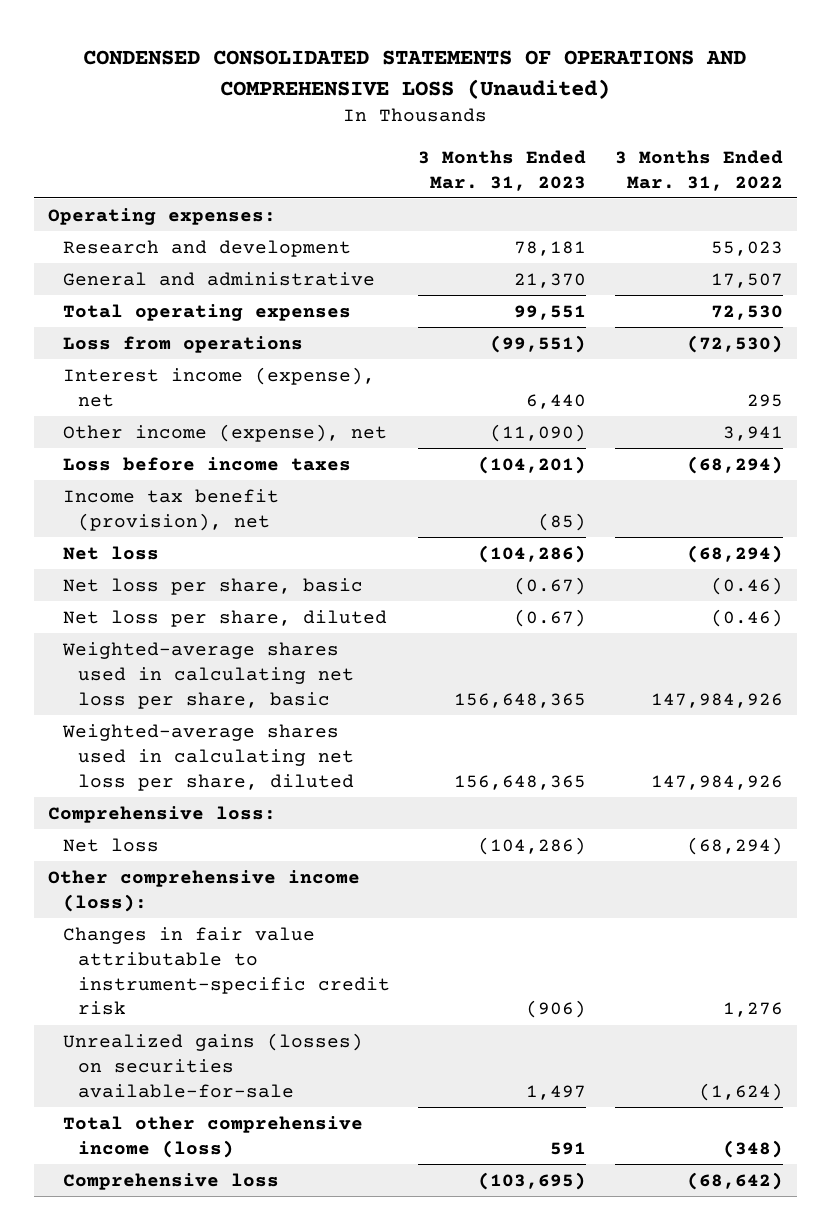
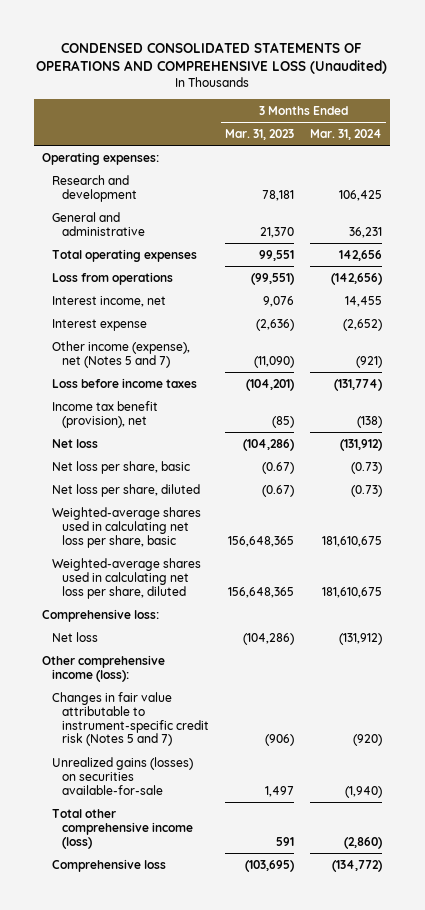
[614,149,783,191] 3 Months Ended Mar. 31, 2022 -> none
none -> [310,129,383,141] Mar. 31, 2024
[62,366,375,407] Interest income (expense), net -> [52,295,167,307] Interest income, net
[526,393,587,409] 6,440 -> [263,295,295,307] 9,076
none -> [52,318,148,331] Interest expense
[62,423,387,442] Other income (expense), net -> [52,340,191,368] Other income (expense), net (Notes 5 and 7)
[62,926,390,1016] Changes in fair value attributable to instrument-specific credit risk -> [52,691,210,747] Changes in fair value attributable to instrument-specific credit risk (Notes 5 and 7)

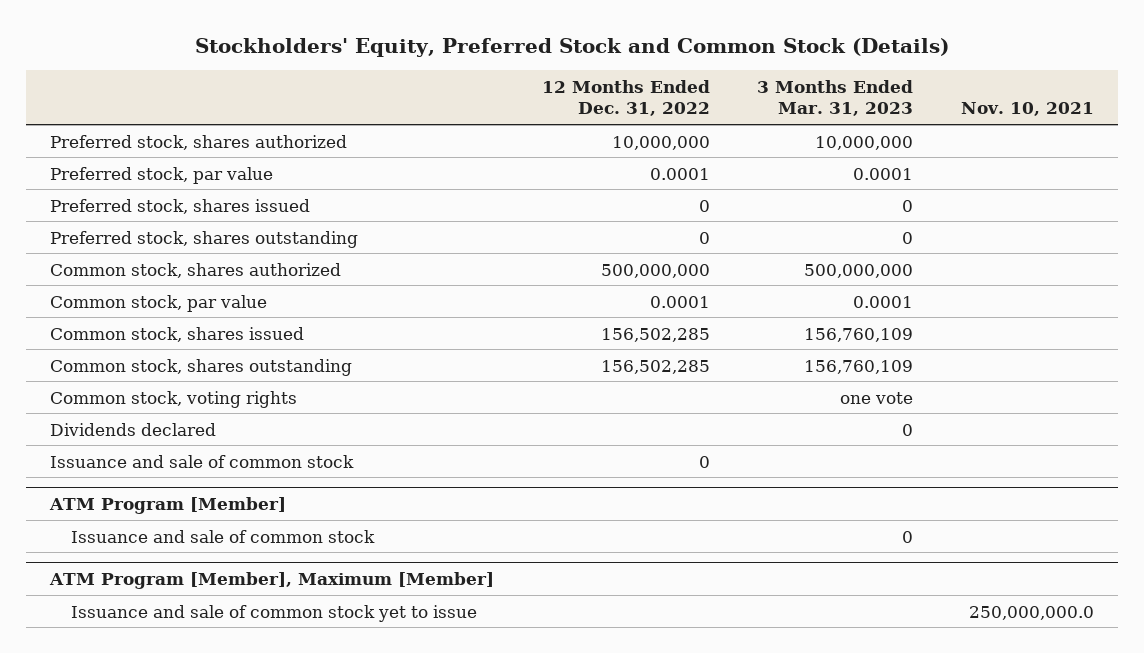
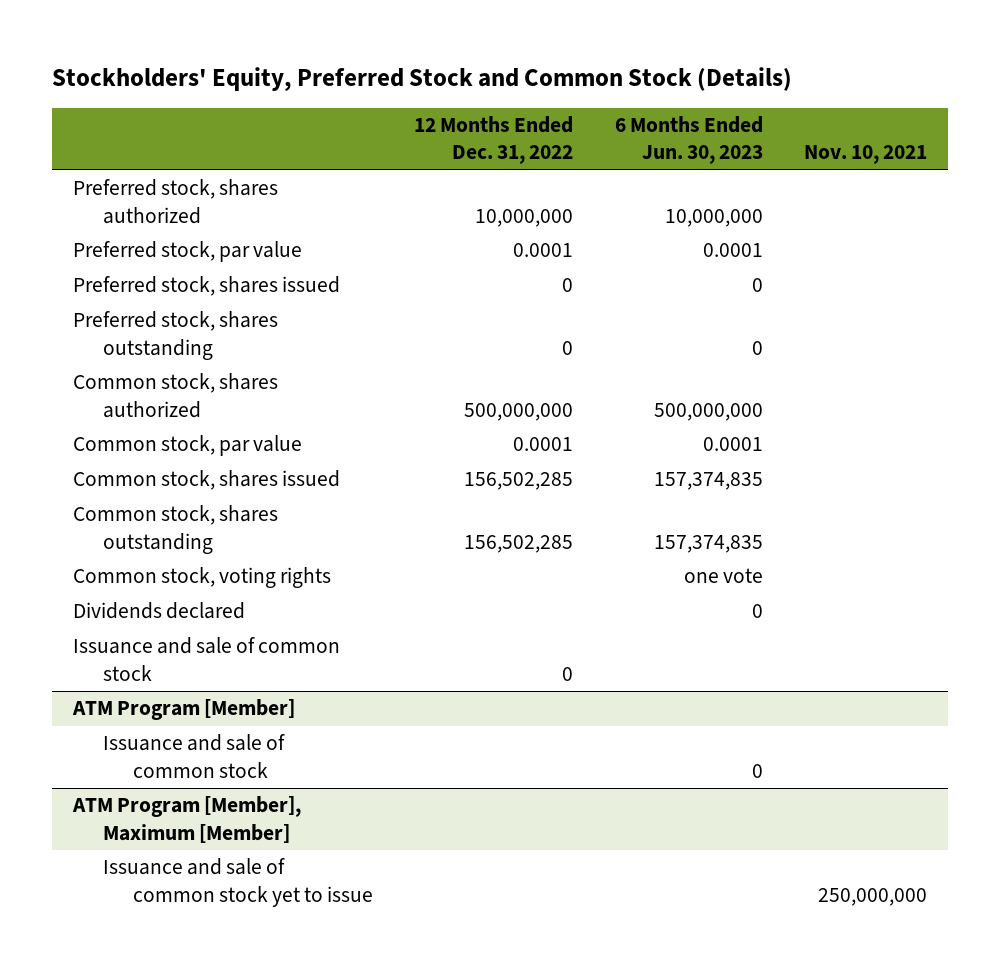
[757,79,914,117] 3 Months Ended Mar. 31, 2023 -> none
none -> [614,116,763,165] 6 Months Ended Jun. 30, 2023
[968,605,1094,620] 250,000,000.0 -> [817,887,927,906] 250,000,000

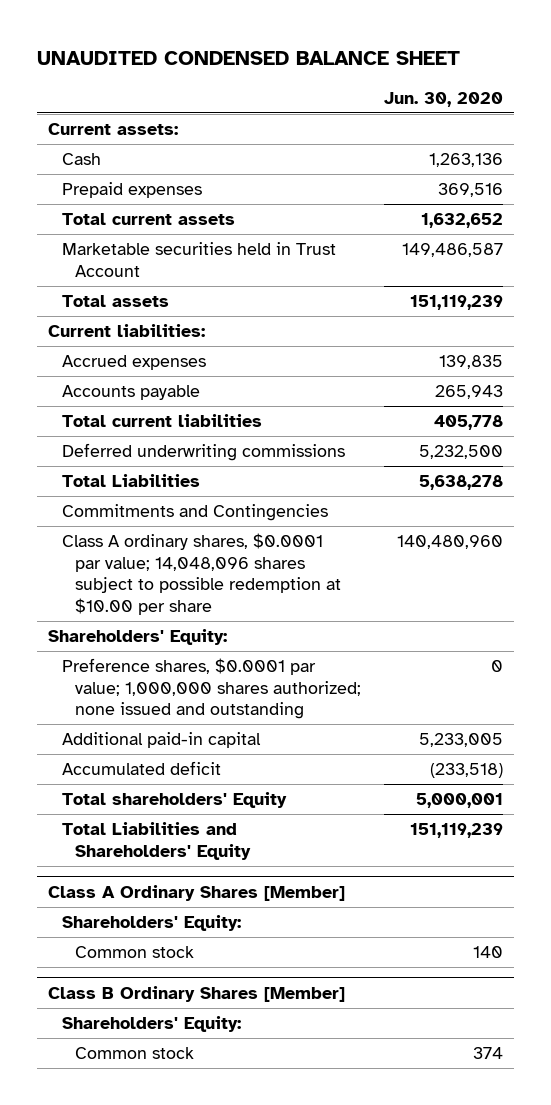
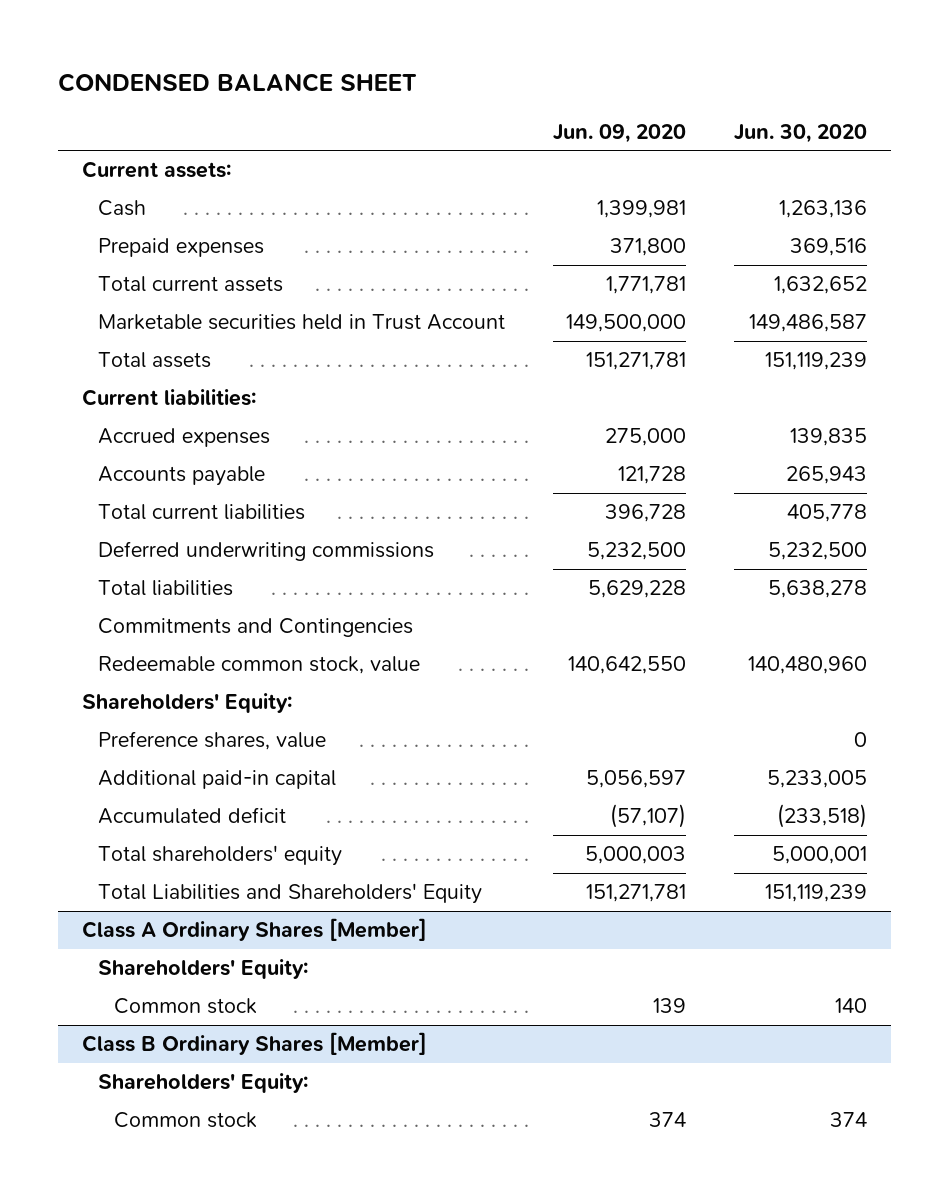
[36,50,460,65] UNAUDITED CONDENSED BALANCE SHEET -> [57,72,417,92] CONDENSED BALANCE SHEET
none -> [552,123,686,143] Jun. 09, 2020
[61,474,200,488] Total Liabilities -> [97,580,233,597] Total liabilities
[61,533,342,615] Class A ordinary shares, $0.0001 par value; 14,048,096 shares subject to possible redemption at $10.00 per share -> [97,656,420,675] Redeemable common stock, value
[61,658,362,720] Preference shares, $0.0001 par value; 1,000,000 shares authorized; none issued and outstanding -> [97,731,326,751] Preference shares, value
[61,792,287,809] Total shareholders' Equity -> [97,845,342,867] Total shareholders' equity

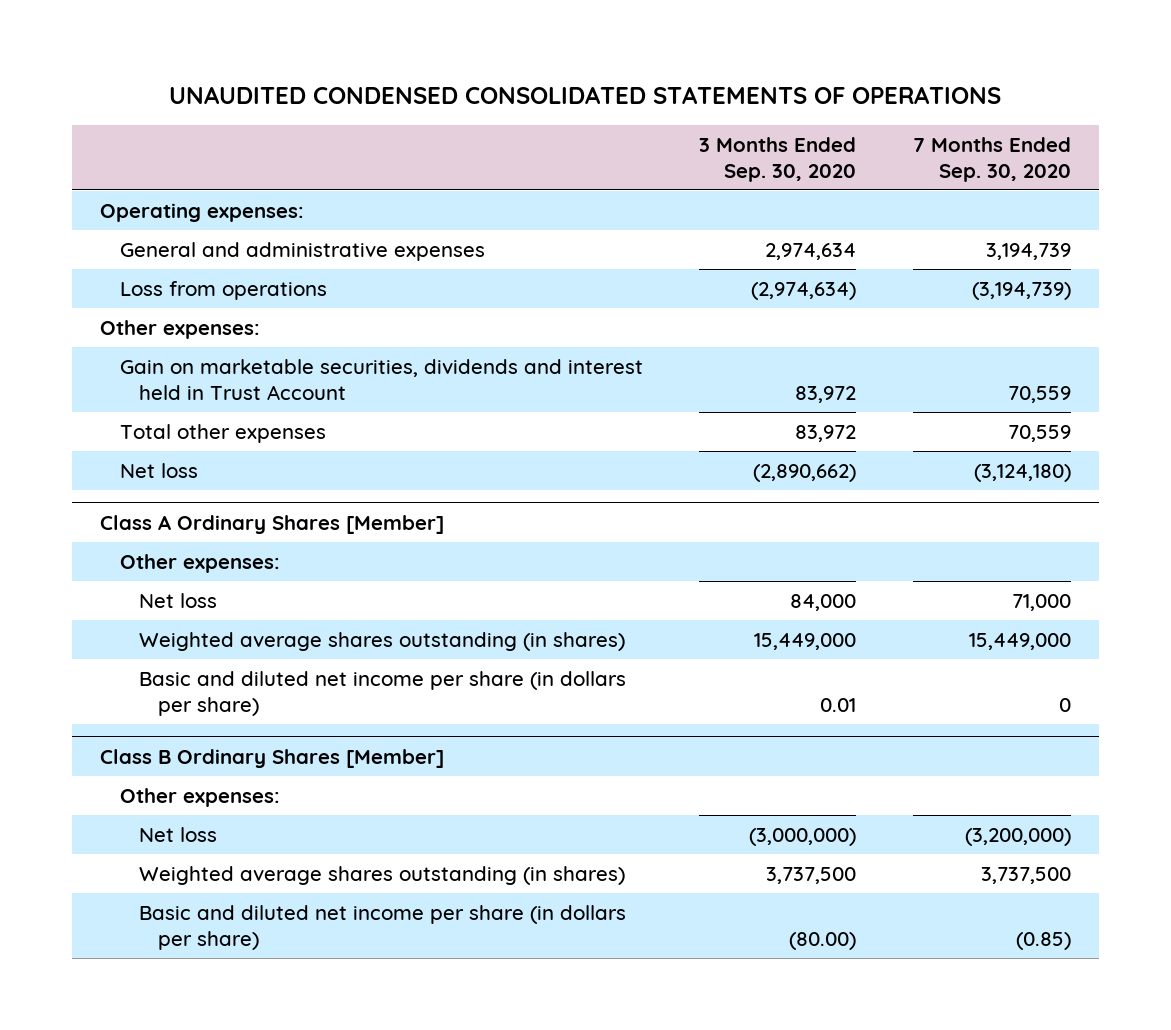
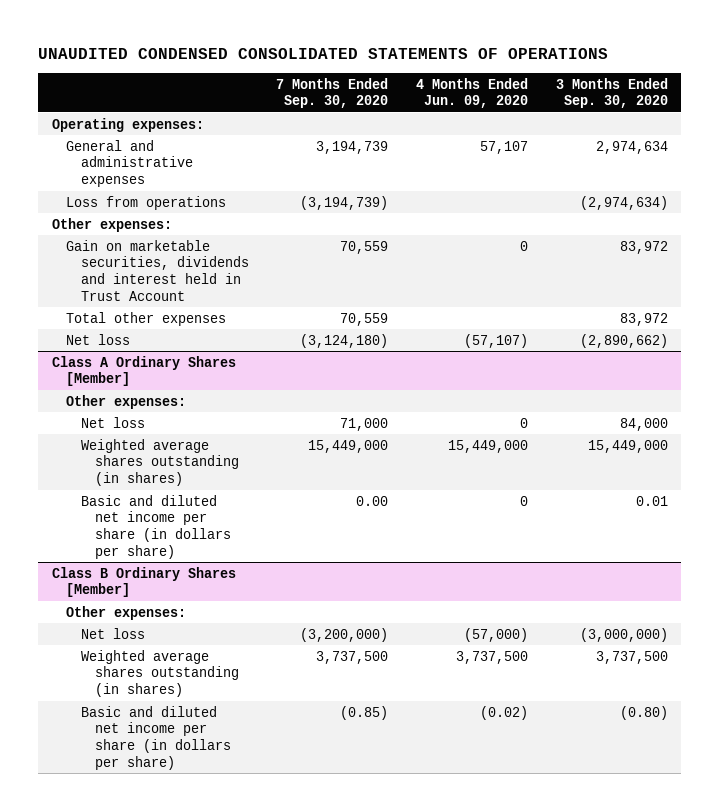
none -> [415,77,528,109] 4 Months Ended Jun. 09, 2020
[1058,697,1071,712] 0 -> [356,495,389,506] 0.00
[789,931,857,950] (80.00) -> [619,705,668,720] (0.80)

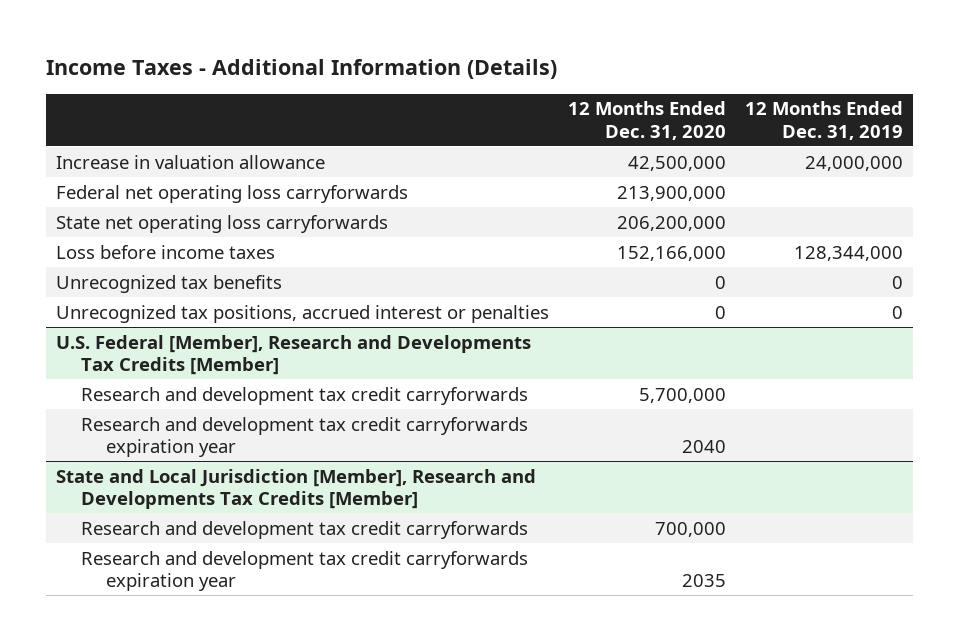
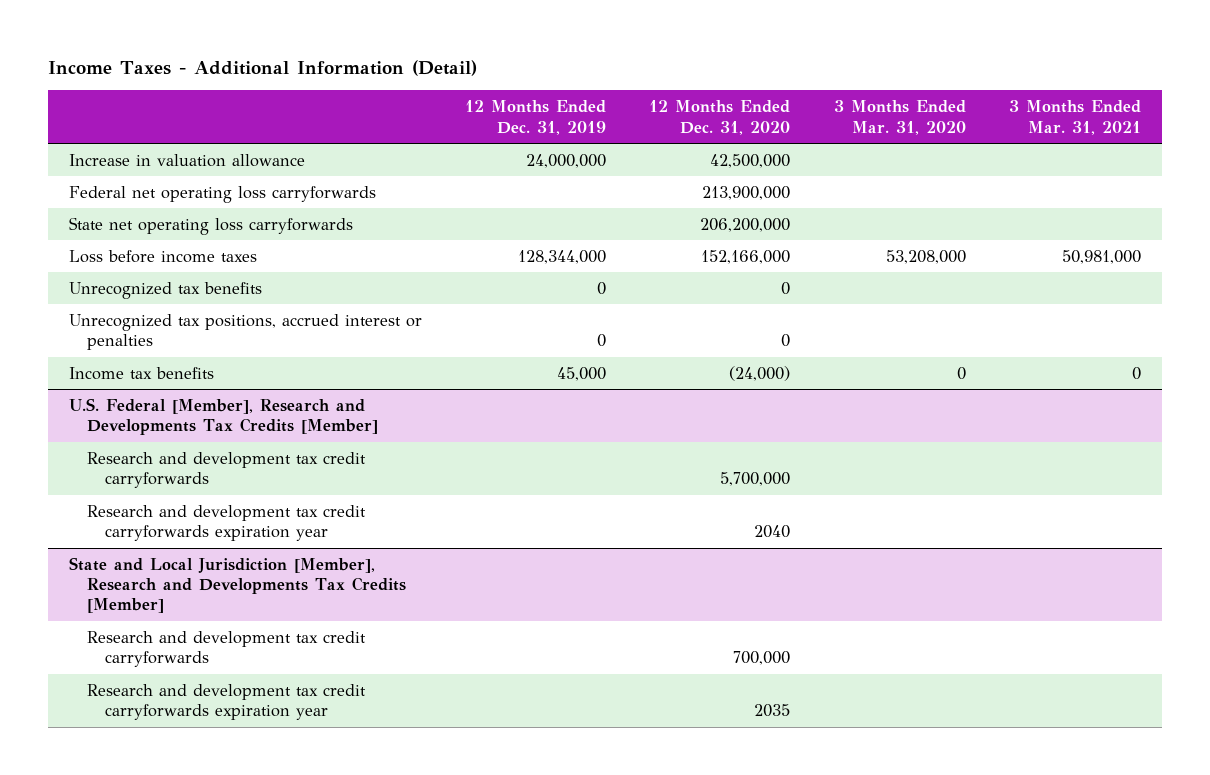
[46,59,558,80] Income Taxes - Additional Information (Details) -> [47,59,477,76] Income Taxes - Additional Information (Detail)
none -> [833,100,966,135] 3 Months Ended Mar. 31, 2020
none -> [1008,100,1141,135] 3 Months Ended Mar. 31, 2021
none -> [69,366,215,380] Income tax benefits

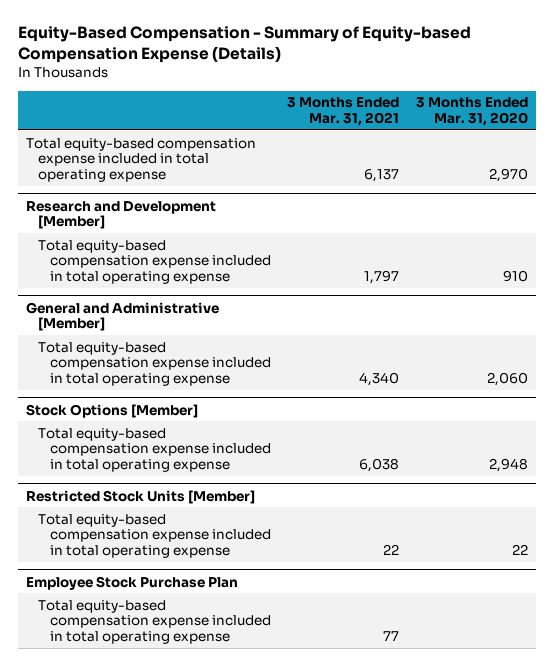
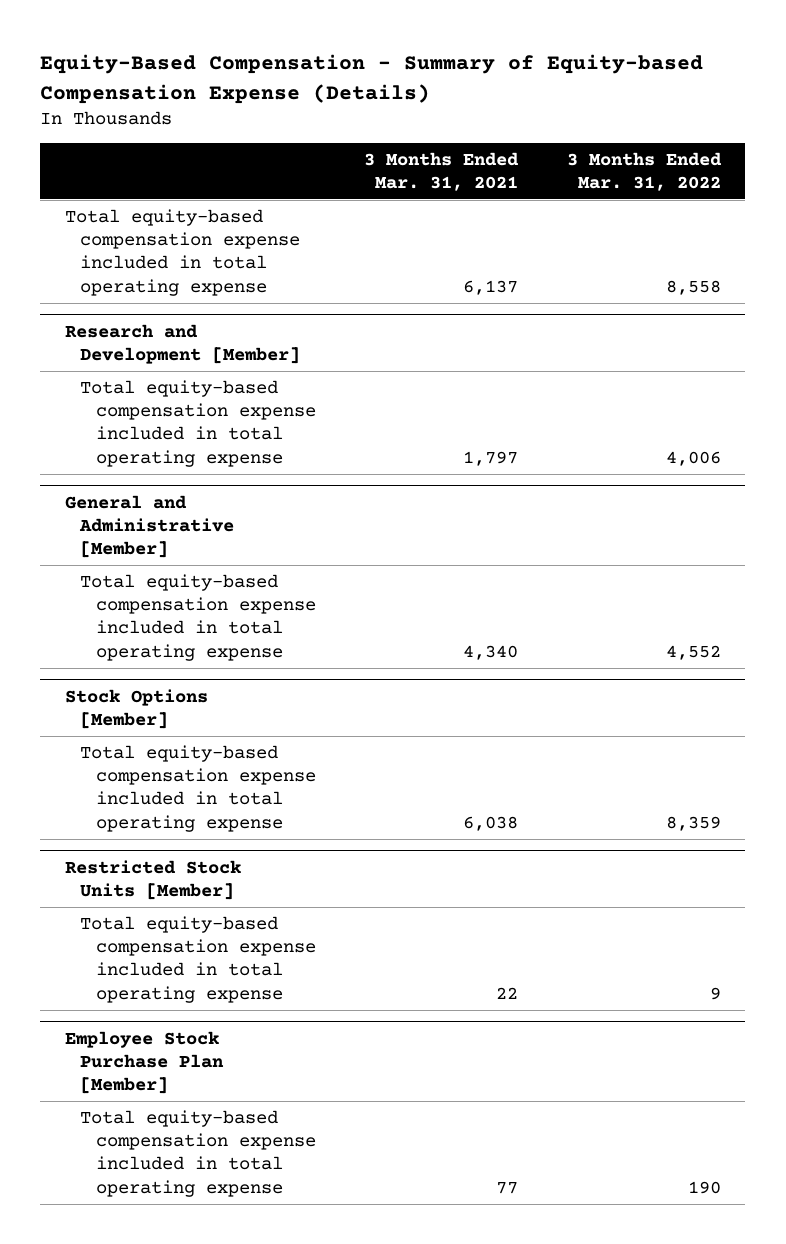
[416,97,529,126] 3 Months Ended Mar. 31, 2020 -> none
none -> [566,151,722,191] 3 Months Ended Mar. 31, 2022
[25,575,238,590] Employee Stock Purchase Plan -> [64,1030,225,1095] Employee Stock Purchase Plan [Member]

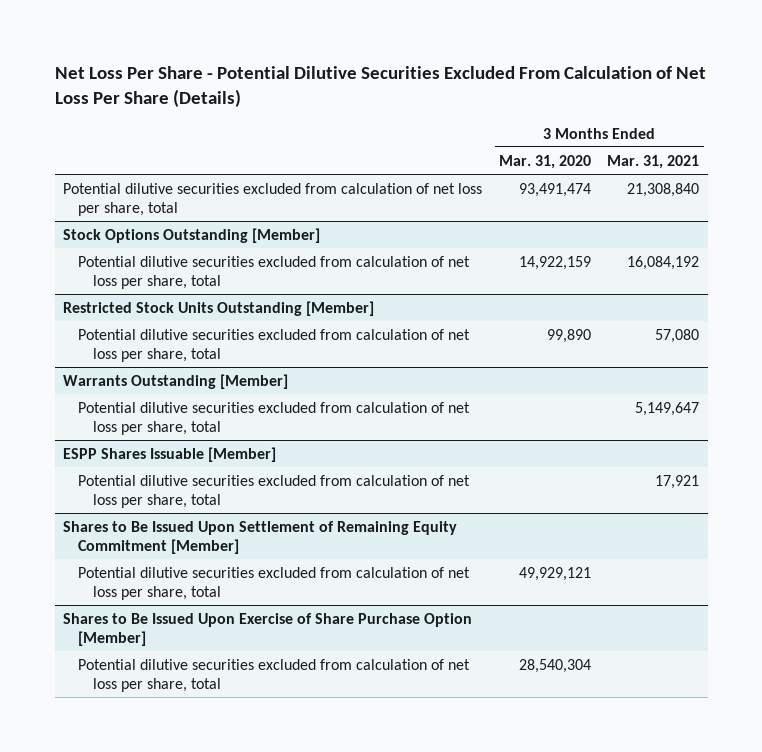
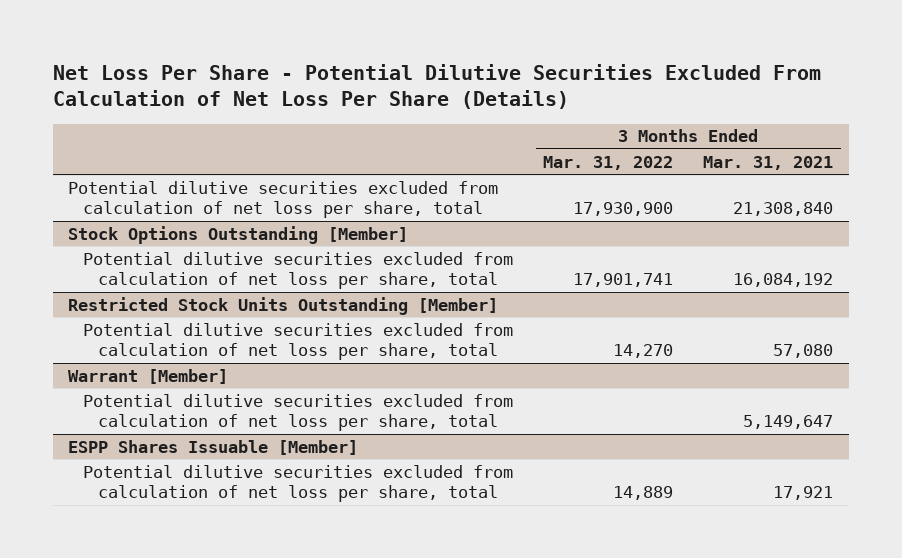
[498,154,591,169] Mar. 31, 2020 -> none
none -> [543,155,674,170] Mar. 31, 2022
[62,373,288,389] Warrants Outstanding [Member] -> [68,368,229,384] Warrant [Member]
[62,520,457,554] Shares to Be Issued Upon Settlement of Remaining Equity Commitment [Member] -> none
[77,566,470,600] Potential dilutive securities excluded from calculation of net loss per share, total -> none
[62,612,472,646] Shares to Be Issued Upon Exercise of Share Purchase Option [Member] -> none
[77,658,470,692] Potential dilutive securities excluded from calculation of net loss per share, total -> none

